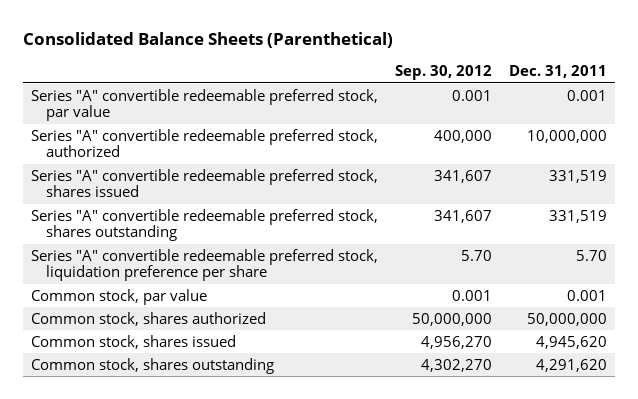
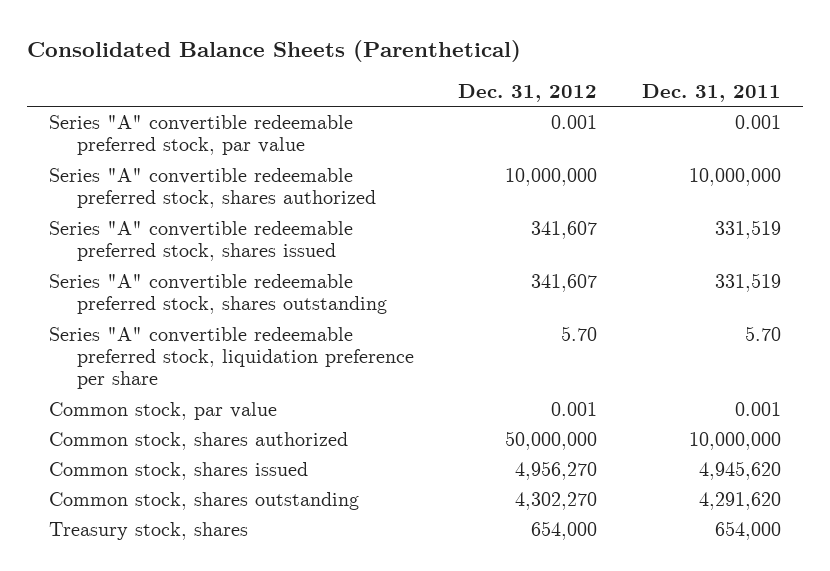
[395,65,493,81] Sep. 30, 2012 -> none
none -> [458,83,598,102] Dec. 31, 2012
[31,128,379,158] Series "A" convertible redeemable preferred stock, authorized -> [49,167,376,209] Series "A" convertible redeemable preferred stock, shares authorized
[526,312,607,326] 50,000,000 -> [688,431,781,450] 10,000,000
none -> [49,521,249,540] Treasury stock, shares

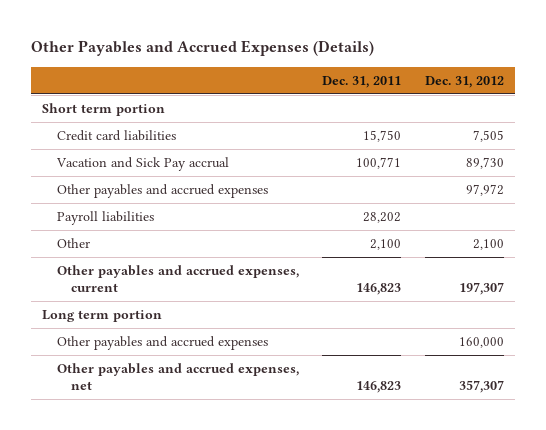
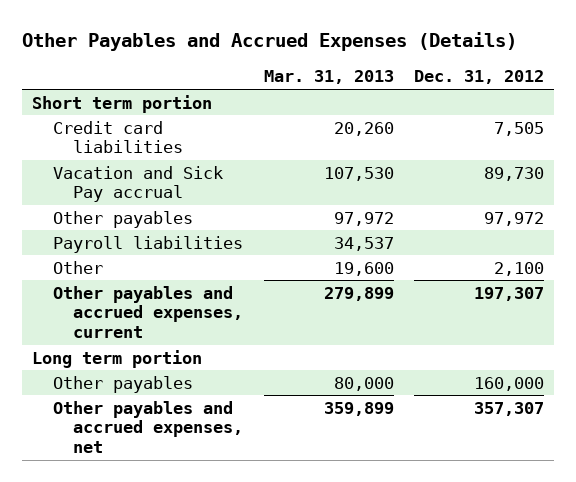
[322,75,402,88] Dec. 31, 2011 -> none
none -> [263,70,394,85] Mar. 31, 2013
[56,184,268,199] Other payables and accrued expenses -> [52,210,193,228] Other payables
[56,336,268,351] Other payables and accrued expenses -> [52,375,193,393] Other payables

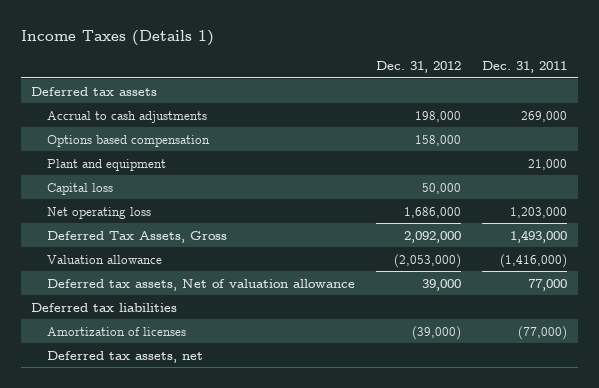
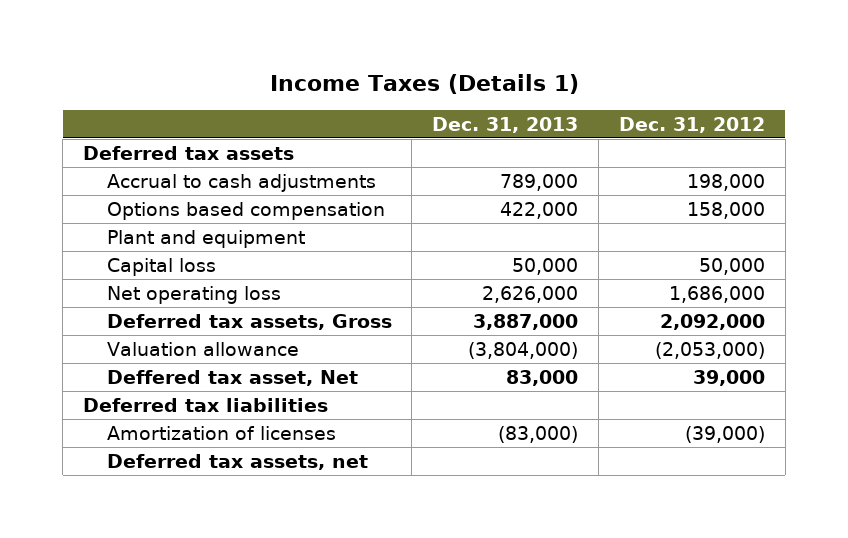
[482,60,568,73] Dec. 31, 2011 -> none
none -> [432,116,579,133] Dec. 31, 2013
[47,230,228,243] Deferred Tax Assets, Gross -> [106,313,392,330] Deferred tax assets, Gross
[47,278,356,291] Deferred tax assets, Net of valuation allowance -> [106,369,358,386] Deffered tax asset, Net

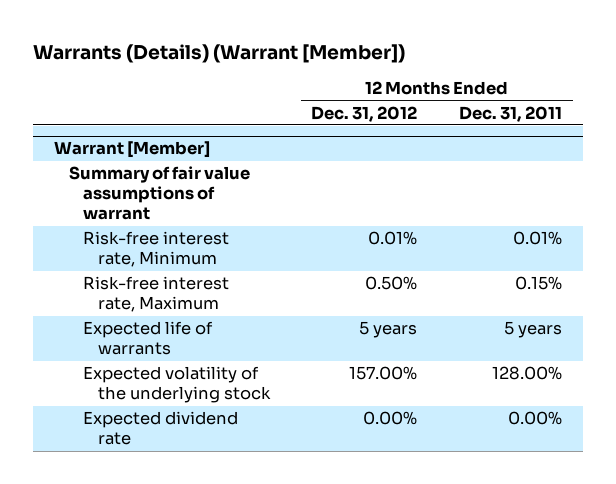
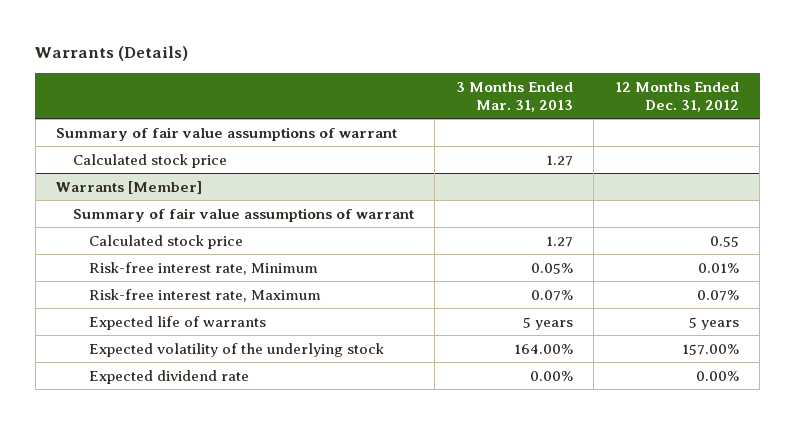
[33,44,406,64] Warrants (Details) (Warrant [Member]) -> [35,46,189,62] Warrants (Details)
[459,105,563,122] Dec. 31, 2011 -> none
none -> [455,81,573,112] 3 Months Ended Mar. 31, 2013
[54,141,211,159] Warrant [Member] -> none
none -> [72,153,227,168] Calculated stock price
none -> [56,180,203,194] Warrants [Member]
none -> [72,207,414,222] Summary of fair value assumptions of warrant
none -> [89,234,244,249] Calculated stock price
[365,276,418,291] 0.50% -> [696,289,739,301] 0.07%

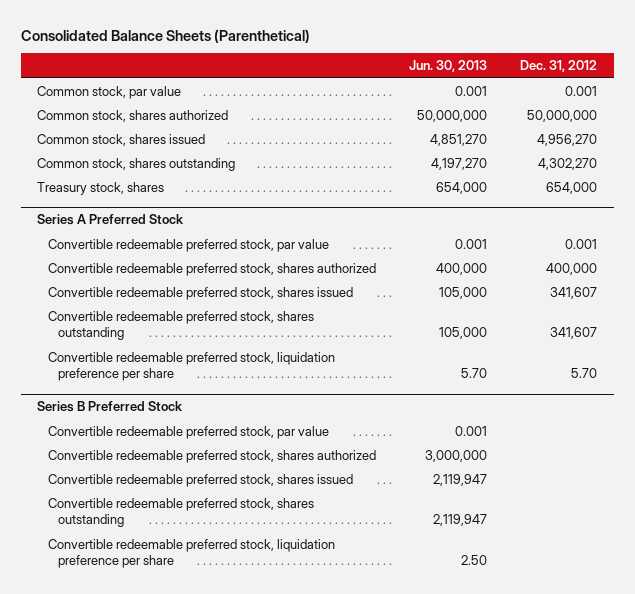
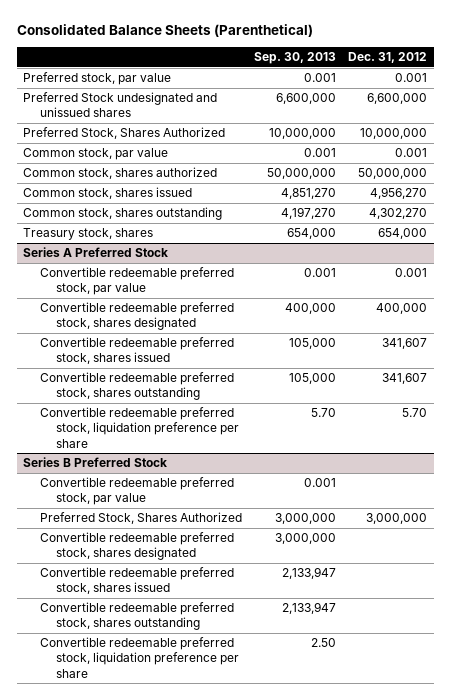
[408,60,487,73] Jun. 30, 2013 -> none
none -> [254,52,337,65] Sep. 30, 2013
none -> [22,72,171,86] Preferred stock, par value
none -> [22,92,217,118] Preferred Stock undesignated and unissued shares
none -> [22,127,225,140] Preferred Stock, Shares Authorized
[47,262,376,276] Convertible redeemable preferred stock, shares authorized -> [39,302,234,331] Convertible redeemable preferred stock, shares designated
none -> [39,512,242,525] Preferred Stock, Shares Authorized
[47,449,376,463] Convertible redeemable preferred stock, shares authorized -> [39,532,234,561] Convertible redeemable preferred stock, shares designated

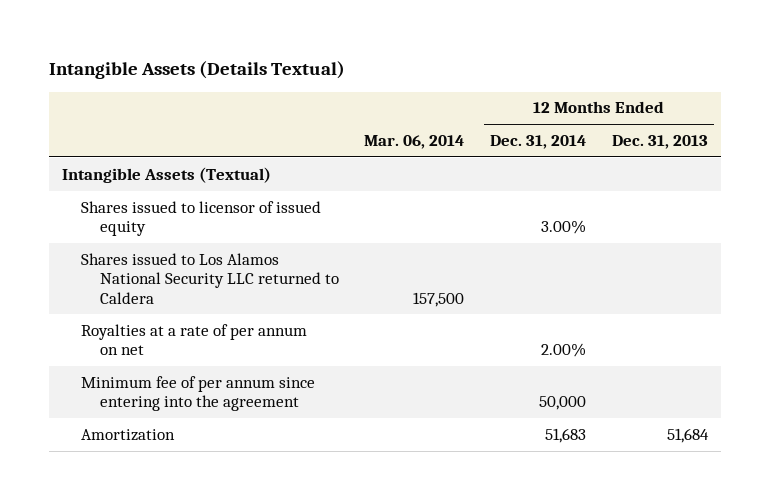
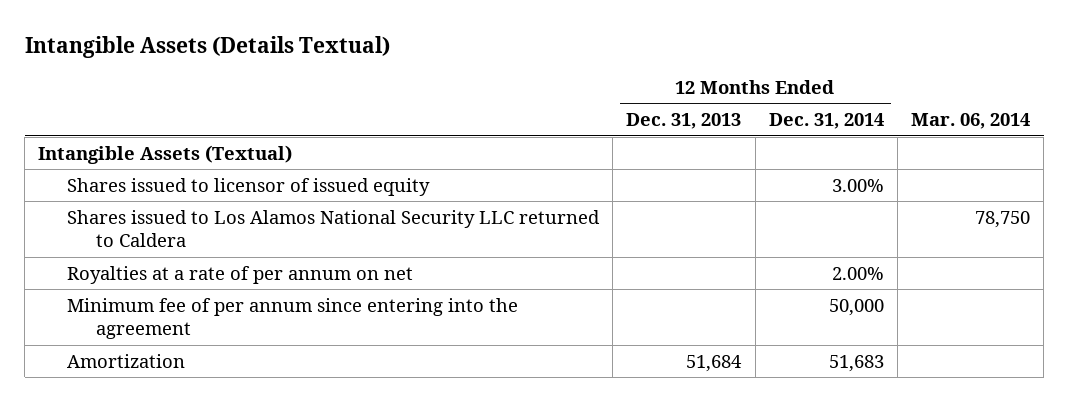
[413,291,465,307] 157,500 -> [975,210,1031,228] 78,750

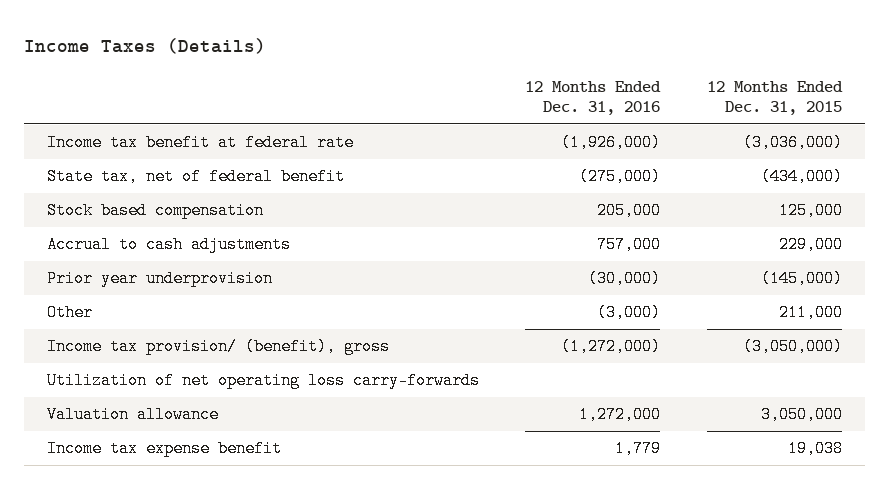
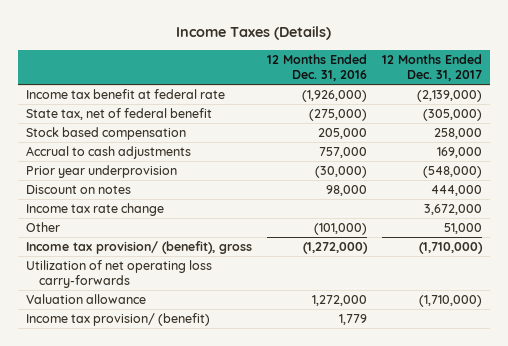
[706,80,843,116] 12 Months Ended Dec. 31, 2015 -> none
none -> [382,53,483,82] 12 Months Ended Dec. 31, 2017
none -> [25,184,131,194] Discount on notes
none -> [25,202,164,216] Income tax rate change
[597,304,662,322] (3,000) -> [313,222,367,235] (101,000)
[47,440,283,458] Income tax expense benefit -> [25,312,210,326] Income tax provision/ (benefit)

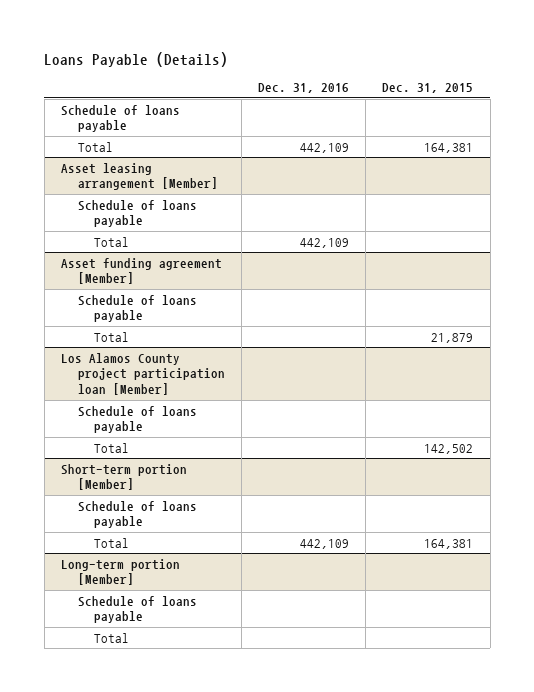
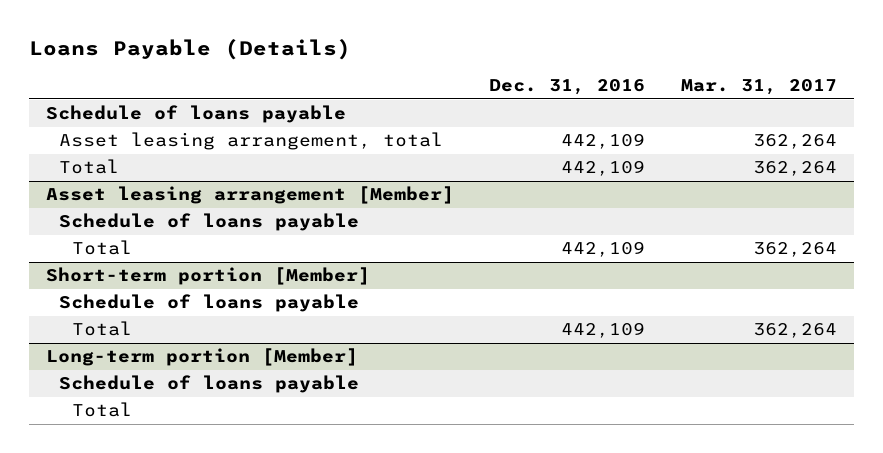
[382,82,474,93] Dec. 31, 2015 -> none
none -> [680,78,837,95] Mar. 31, 2017
none -> [59,132,444,151] Asset leasing arrangement, total
[60,257,222,285] Asset funding agreement [Member] -> none
[77,294,197,323] Schedule of loans payable -> none
[94,331,130,342] Total -> none
[60,352,225,396] Los Alamos County project participation loan [Member] -> none
[77,405,197,434] Schedule of loans payable -> none
[94,442,130,453] Total -> none

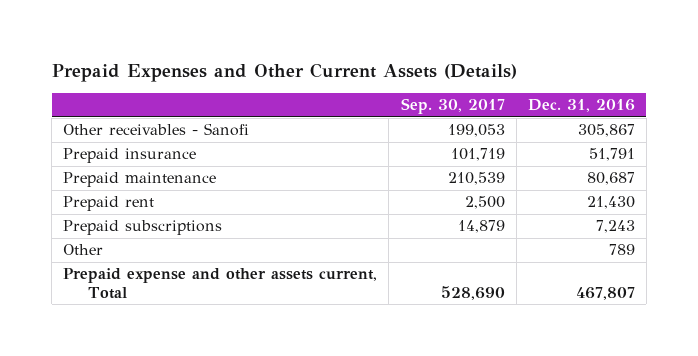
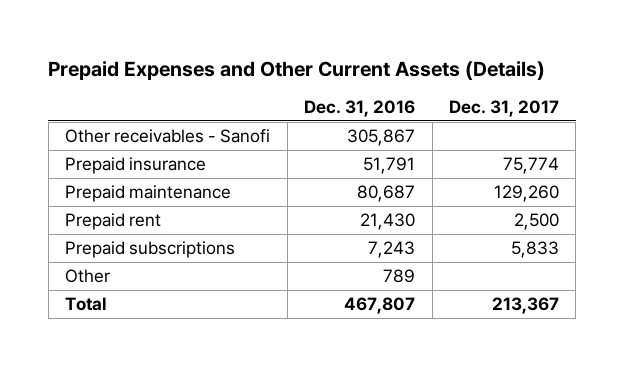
[400,98,505,115] Sep. 30, 2017 -> none
none -> [448,100,559,118] Dec. 31, 2017
[63,268,378,300] Prepaid expense and other assets current, Total -> [65,296,108,311] Total

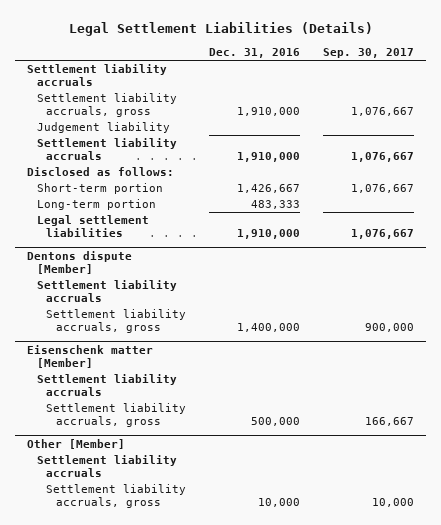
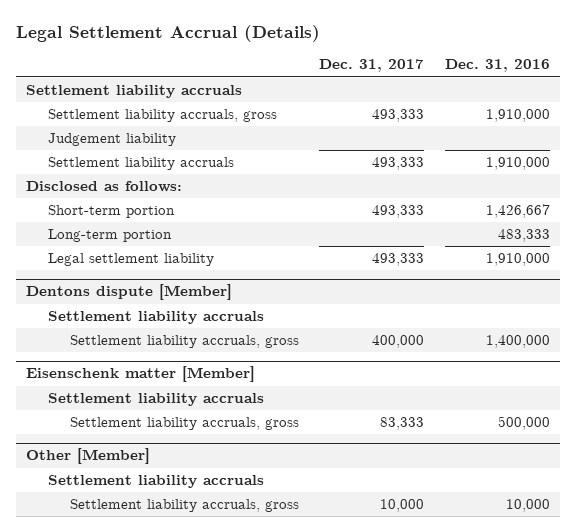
[68,21,373,36] Legal Settlement Liabilities (Details) -> [15,24,320,42] Legal Settlement Accrual (Details)
[323,48,415,59] Sep. 30, 2017 -> none
none -> [319,59,425,73] Dec. 31, 2017
[36,215,149,238] Legal settlement liabilities -> [47,253,214,267] Legal settlement liability

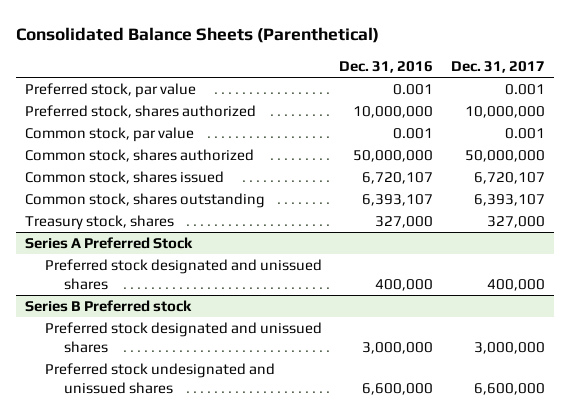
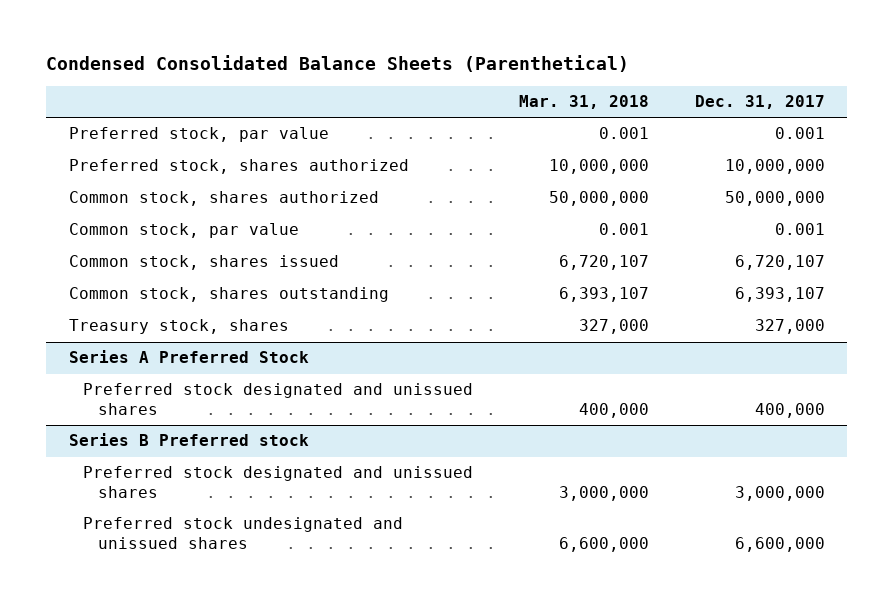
[16,26,380,43] Consolidated Balance Sheets (Parenthetical) -> [45,54,629,72] Condensed Consolidated Balance Sheets (Parenthetical)
[339,60,434,73] Dec. 31, 2016 -> none
none -> [518,95,649,110] Mar. 31, 2018
[25,127,195,143] Common stock, par value -> [68,223,299,239] Common stock, par value

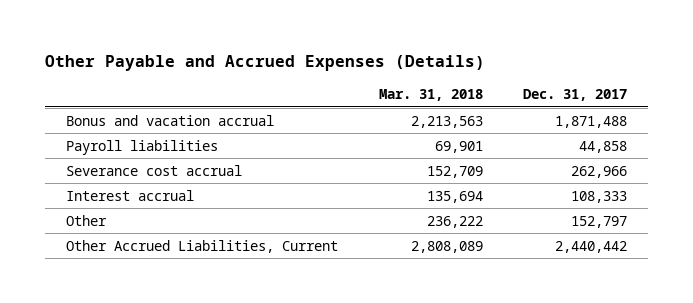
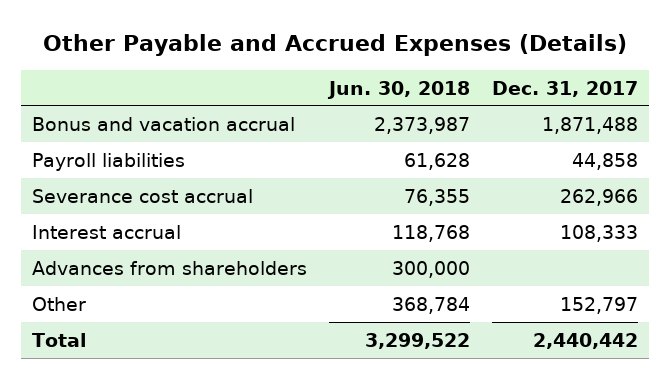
[378,89,483,102] Mar. 31, 2018 -> none
none -> [326,80,470,99] Jun. 30, 2018
none -> [32,260,308,275] Advances from shareholders
[65,239,338,253] Other Accrued Liabilities, Current -> [32,332,88,347] Total

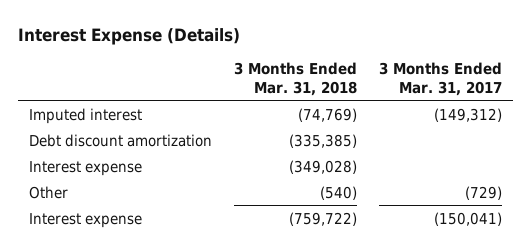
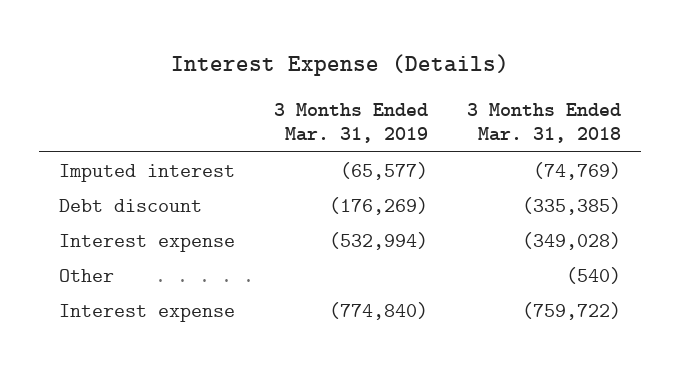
[378,61,502,96] 3 Months Ended Mar. 31, 2017 -> none
none -> [274,102,429,144] 3 Months Ended Mar. 31, 2019
[28,133,212,147] Debt discount amortization -> [58,198,202,212] Debt discount

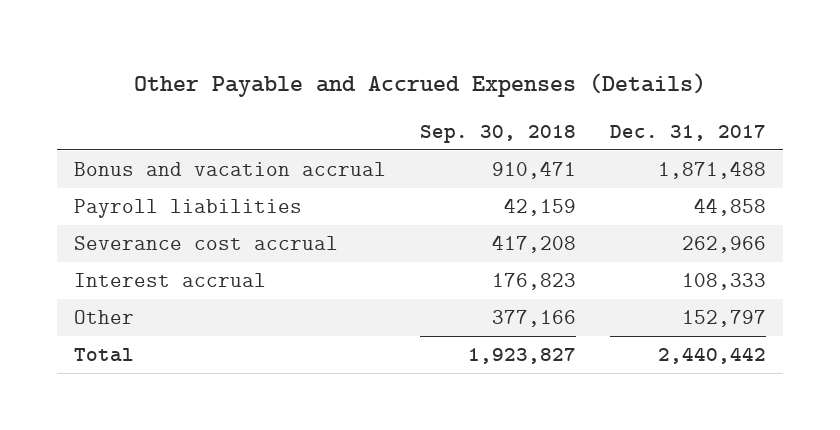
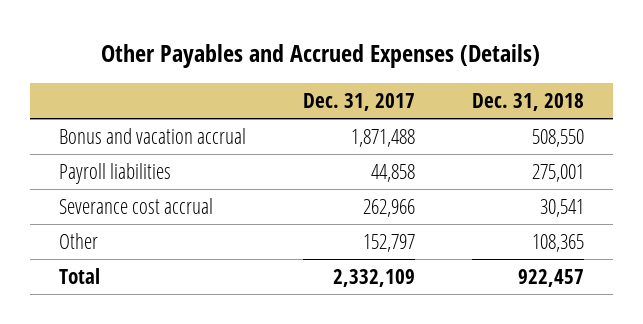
[134,72,707,97] Other Payable and Accrued Expenses (Details) -> [101,44,541,69] Other Payables and Accrued Expenses (Details)
[420,124,577,143] Sep. 30, 2018 -> none
none -> [472,93,585,112] Dec. 31, 2018
[74,273,267,288] Interest accrual -> none
[658,347,767,365] 2,440,442 -> [332,269,415,288] 2,332,109

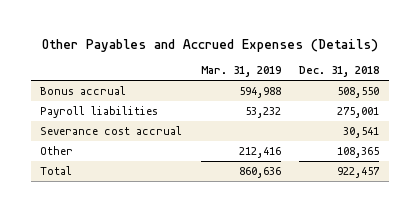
[302,93,415,112] Dec. 31, 2017 -> none
none -> [200,66,281,78] Mar. 31, 2019
[58,128,246,145] Bonus and vacation accrual -> [39,86,126,96] Bonus accrual

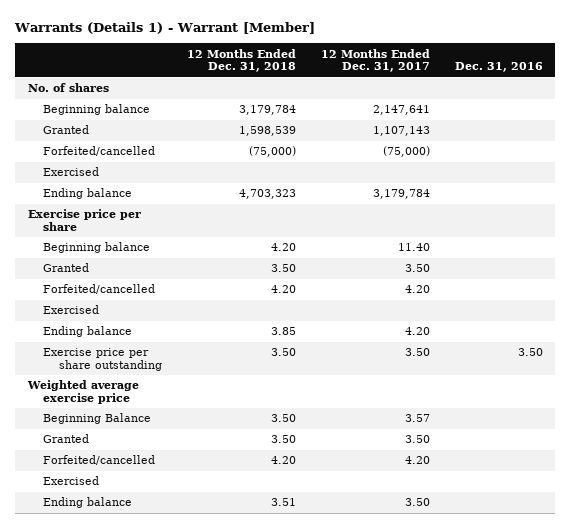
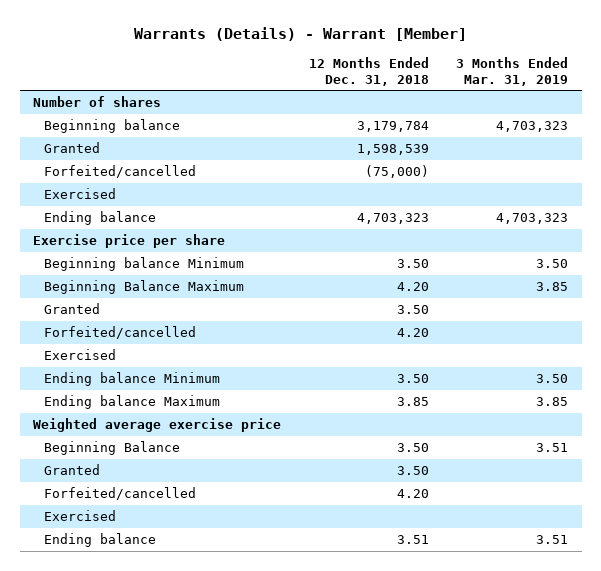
[14,22,316,35] Warrants (Details 1) - Warrant [Member] -> [133,27,467,42] Warrants (Details) - Warrant [Member]
[320,48,430,73] 12 Months Ended Dec. 31, 2017 -> none
[454,62,543,73] Dec. 31, 2016 -> none
none -> [455,57,568,86] 3 Months Ended Mar. 31, 2019
[27,83,109,93] No. of shares -> [33,96,162,108] Number of shares
[43,242,151,254] Beginning balance -> [44,257,245,272] Beginning balance Minimum
[270,243,296,252] 4.20 -> [396,259,429,269] 3.50
none -> [44,280,245,295] Beginning Balance Maximum
[43,348,162,372] Exercise price per share outstanding -> none
[43,326,133,338] Ending balance -> [44,372,221,387] Ending balance Minimum
[270,327,296,336] 3.85 -> [396,374,429,384] 3.50
none -> [44,395,221,410] Ending balance Maximum

